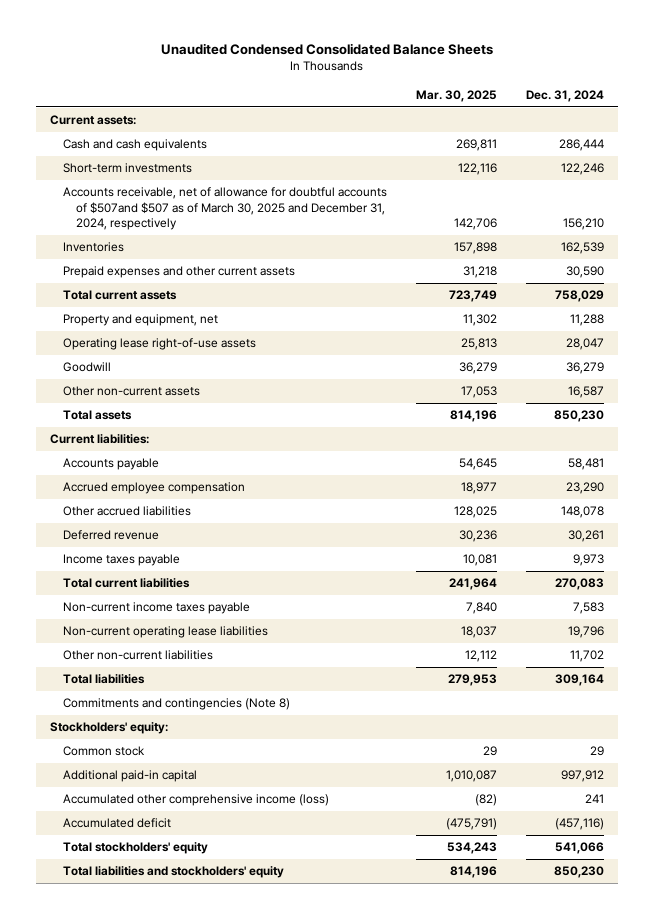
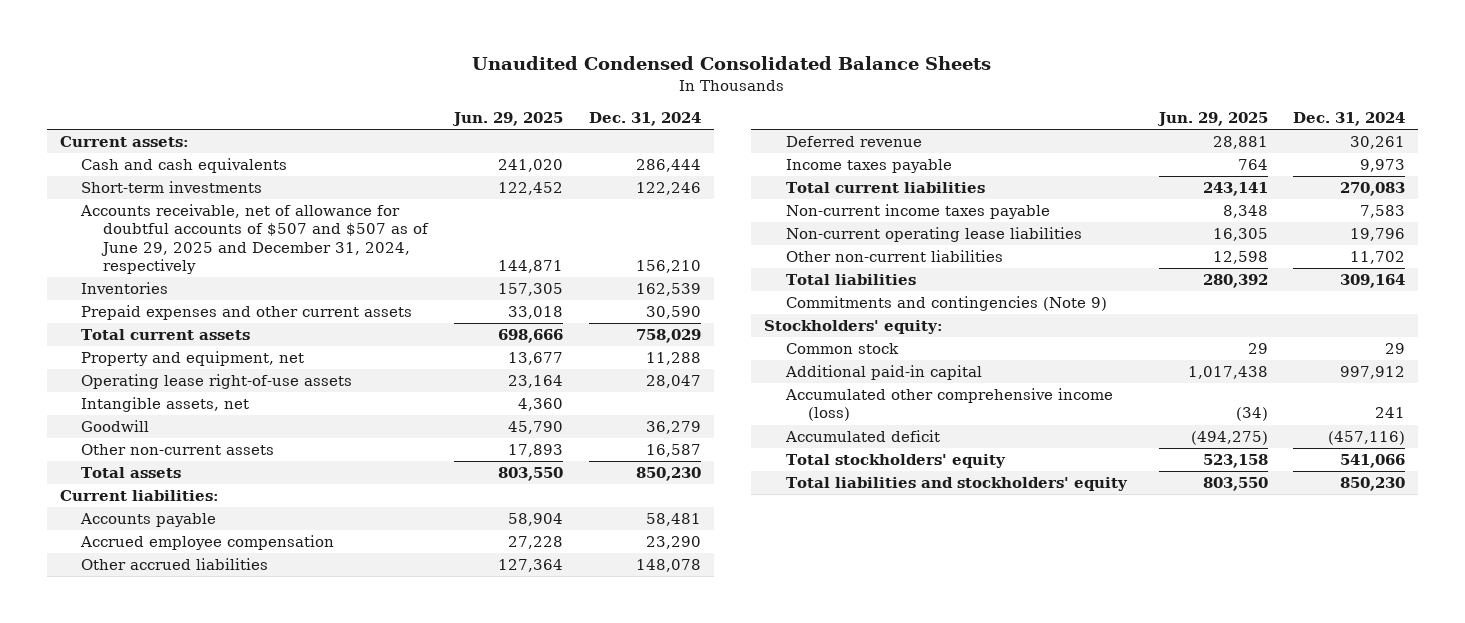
[416,89,498,102] Mar. 30, 2025 -> none
none -> [451,111,563,126] Jun. 29, 2025
[63,187,388,230] Accounts receivable, net of allowance for doubtful accounts of $507and $507 as of March 30, 2025 and December 31, 2024, respectively -> [80,204,430,274] Accounts receivable, net of allowance for doubtful accounts of $507 and $507 as of June 29, 2025 and December 31, 2024, respectively
none -> [81,397,250,413] Intangible assets, net
[63,698,291,711] Commitments and contingencies (Note 8) -> [786,296,1108,312] Commitments and contingencies (Note 9)

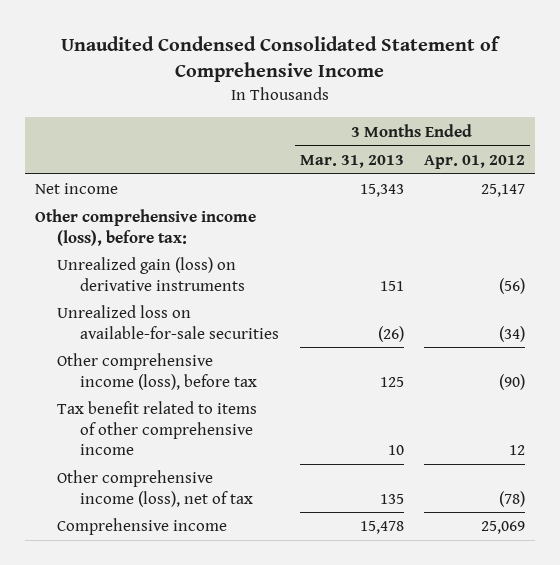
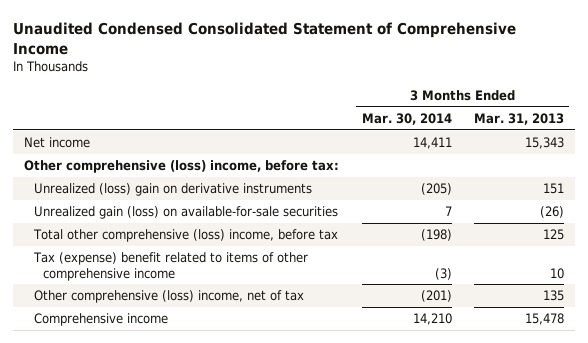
[424,154,526,169] Apr. 01, 2012 -> none
none -> [361,113,452,126] Mar. 30, 2014
[34,209,256,246] Other comprehensive income (loss), before tax: -> [24,160,340,174] Other comprehensive (loss) income, before tax:
[57,257,246,291] Unrealized gain (loss) on derivative instruments -> [33,183,312,197] Unrealized (loss) gain on derivative instruments
[57,305,280,339] Unrealized loss on available-for-sale securities -> [33,206,338,220] Unrealized gain (loss) on available-for-sale securities
[57,353,258,390] Other comprehensive income (loss), before tax -> [32,229,338,243] Total other comprehensive (loss) income, before tax
[57,401,258,455] Tax benefit related to items of other comprehensive income -> [32,252,308,281] Tax (expense) benefit related to items of other comprehensive income
[57,470,254,507] Other comprehensive income (loss), net of tax -> [33,290,304,304] Other comprehensive (loss) income, net of tax

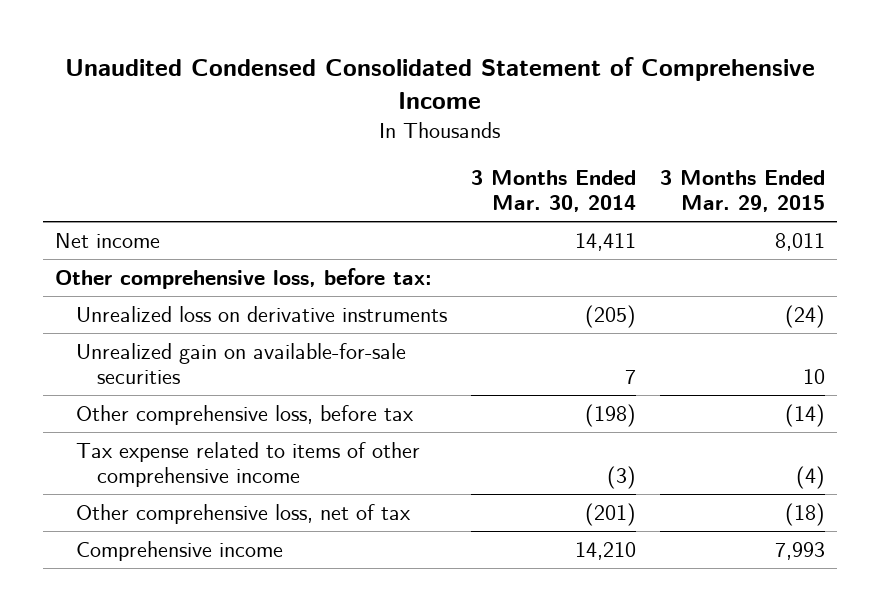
[473,113,564,126] Mar. 31, 2013 -> none
none -> [659,170,825,213] 3 Months Ended Mar. 29, 2015
[24,160,340,174] Other comprehensive (loss) income, before tax: -> [55,267,433,289] Other comprehensive loss, before tax:
[33,183,312,197] Unrealized (loss) gain on derivative instruments -> [76,305,448,322] Unrealized loss on derivative instruments
[33,206,338,220] Unrealized gain (loss) on available-for-sale securities -> [76,342,407,384] Unrealized gain on available-for-sale securities
[32,229,338,243] Total other comprehensive (loss) income, before tax -> [76,404,415,425] Other comprehensive loss, before tax
[32,252,308,281] Tax (expense) benefit related to items of other comprehensive income -> [76,441,421,487] Tax expense related to items of other comprehensive income
[33,290,304,304] Other comprehensive (loss) income, net of tax -> [76,503,412,524] Other comprehensive loss, net of tax

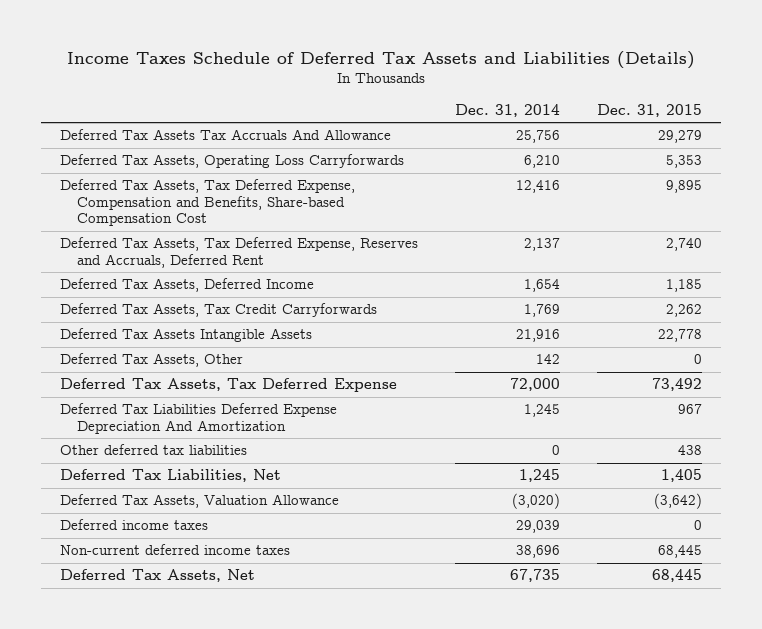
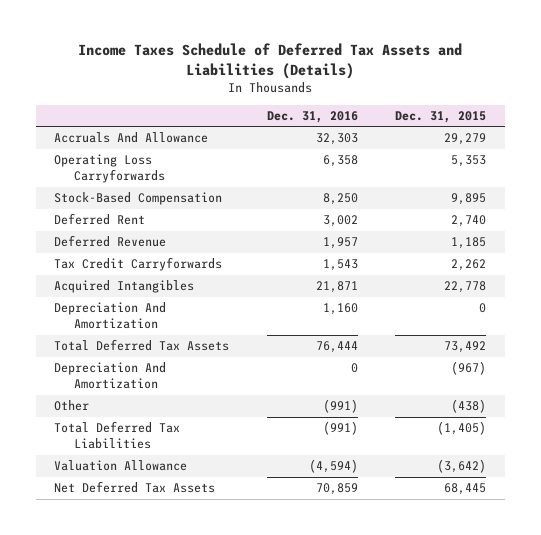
[454,103,560,117] Dec. 31, 2014 -> none
none -> [266,110,358,123] Dec. 31, 2016
[59,353,243,368] Deferred Tax Assets, Other -> none
[59,519,208,531] Deferred income taxes -> none
[59,544,290,556] Non-current deferred income taxes -> none
[59,129,391,141] Deferred Tax Assets Tax Accruals And Allowance -> [54,132,209,144] Accruals And Allowance
[59,154,404,169] Deferred Tax Assets, Operating Loss Carryforwards -> [54,154,166,184] Operating Loss Carryforwards
[59,179,355,227] Deferred Tax Assets, Tax Deferred Expense, Compensation and Benefits, Share-based Compensation Cost -> [54,192,223,206] Stock-Based Compensation
[59,237,418,268] Deferred Tax Assets, Tax Deferred Expense, Reserves and Accruals, Deferred Rent -> [54,213,146,226] Deferred Rent
[59,278,314,293] Deferred Tax Assets, Deferred Income -> [54,235,167,248] Deferred Revenue
[59,303,377,318] Deferred Tax Assets, Tax Credit Carryforwards -> [54,257,223,272] Tax Credit Carryforwards
[59,328,312,343] Deferred Tax Assets Intangible Assets -> [54,280,195,294] Acquired Intangibles
none -> [54,302,167,330] Depreciation And Amortization
[59,378,397,393] Deferred Tax Assets, Tax Deferred Expense -> [54,339,230,352] Total Deferred Tax Assets
[59,403,337,434] Deferred Tax Liabilities Deferred Expense Depreciation And Amortization -> [54,362,167,390] Depreciation And Amortization
[678,404,703,415] 967 -> [451,361,487,376] (967)
[59,444,247,456] Other deferred tax liabilities -> [54,400,90,412] Other
[678,445,703,456] 438 -> [451,399,487,414] (438)
[59,469,281,483] Deferred Tax Liabilities, Net -> [54,421,181,450] Total Deferred Tax Liabilities
[661,469,703,483] 1,405 -> [437,421,487,436] (1,405)
[59,494,339,509] Deferred Tax Assets, Valuation Allowance -> [54,460,188,472] Valuation Allowance
[59,569,255,583] Deferred Tax Assets, Net -> [54,481,216,494] Net Deferred Tax Assets

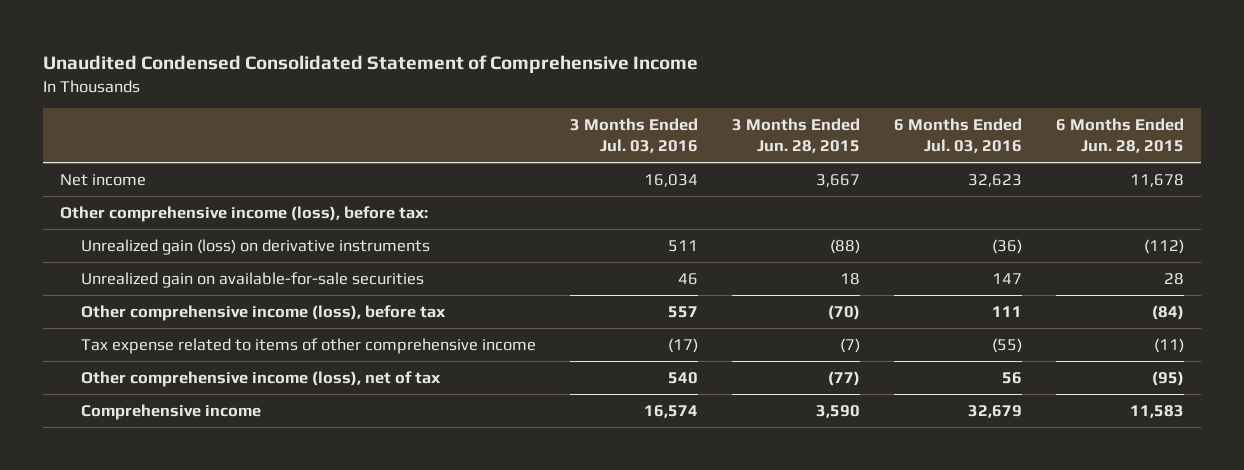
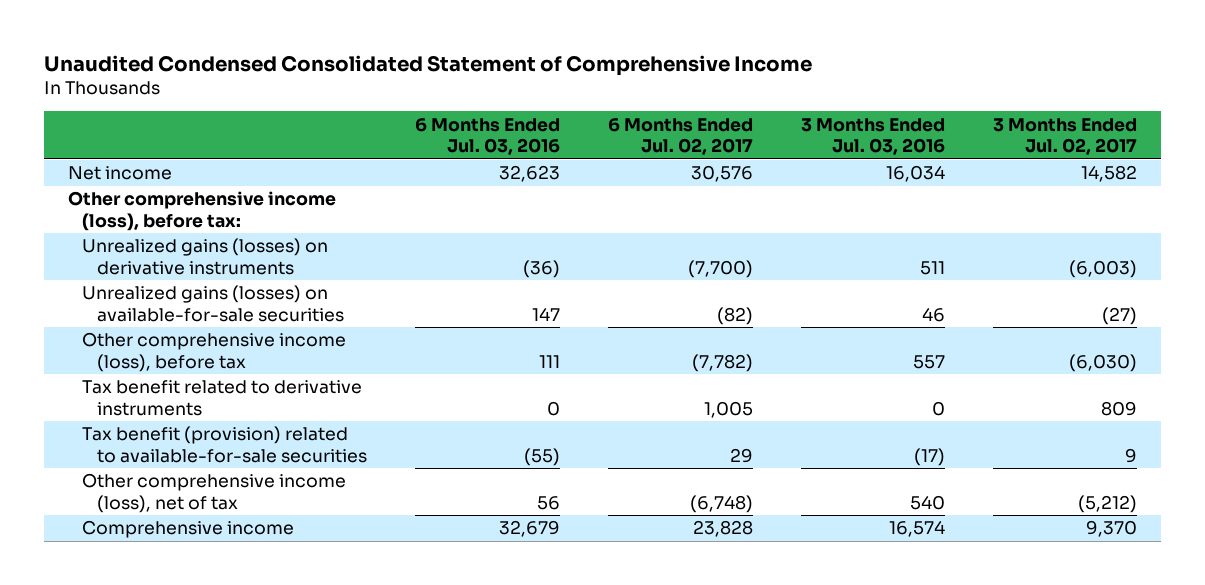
[732,118,861,154] 3 Months Ended Jun. 28, 2015 -> none
[1055,118,1184,154] 6 Months Ended Jun. 28, 2015 -> none
none -> [608,117,754,156] 6 Months Ended Jul. 02, 2017
none -> [992,117,1137,156] 3 Months Ended Jul. 02, 2017
[81,238,431,255] Unrealized gain (loss) on derivative instruments -> [82,238,329,275] Unrealized gains (losses) on derivative instruments
[81,271,425,288] Unrealized gain on available-for-sale securities -> [82,285,345,322] Unrealized gains (losses) on available-for-sale securities
none -> [82,380,363,416] Tax benefit related to derivative instruments
[81,337,537,354] Tax expense related to items of other comprehensive income -> [82,426,368,463] Tax benefit (provision) related to available-for-sale securities

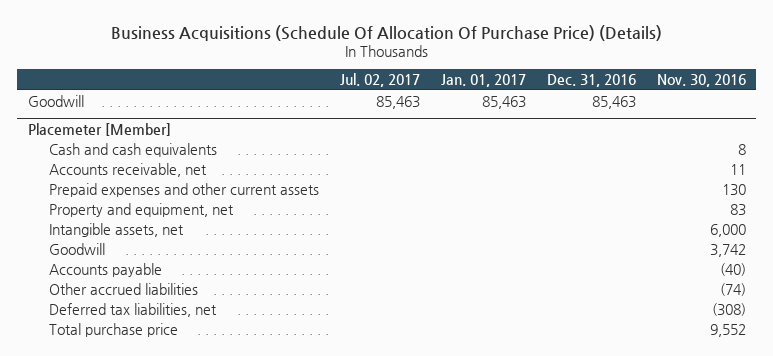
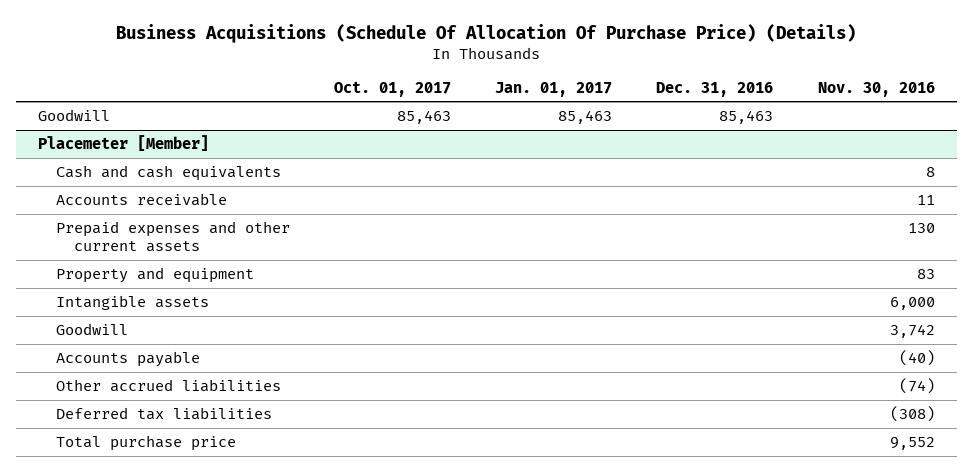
[339,73,420,88] Jul. 02, 2017 -> none
none -> [333,80,451,97] Oct. 01, 2017
[48,162,207,177] Accounts receivable, net -> [55,193,227,207] Accounts receivable
[48,202,234,217] Property and equipment, net -> [55,267,254,284] Property and equipment
[48,222,184,237] Intangible assets, net -> [55,295,209,311] Intangible assets
[48,302,217,317] Deferred tax liabilities, net -> [55,407,272,421] Deferred tax liabilities

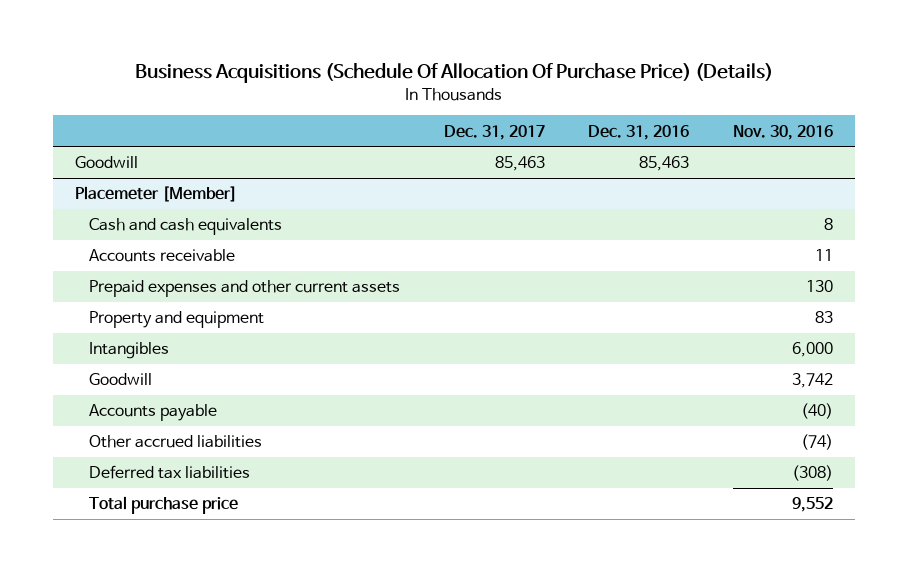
[333,80,451,97] Oct. 01, 2017 -> none
[495,81,613,97] Jan. 01, 2017 -> none
none -> [443,124,545,140] Dec. 31, 2017
[55,295,209,311] Intangible assets -> [88,342,169,360] Intangibles

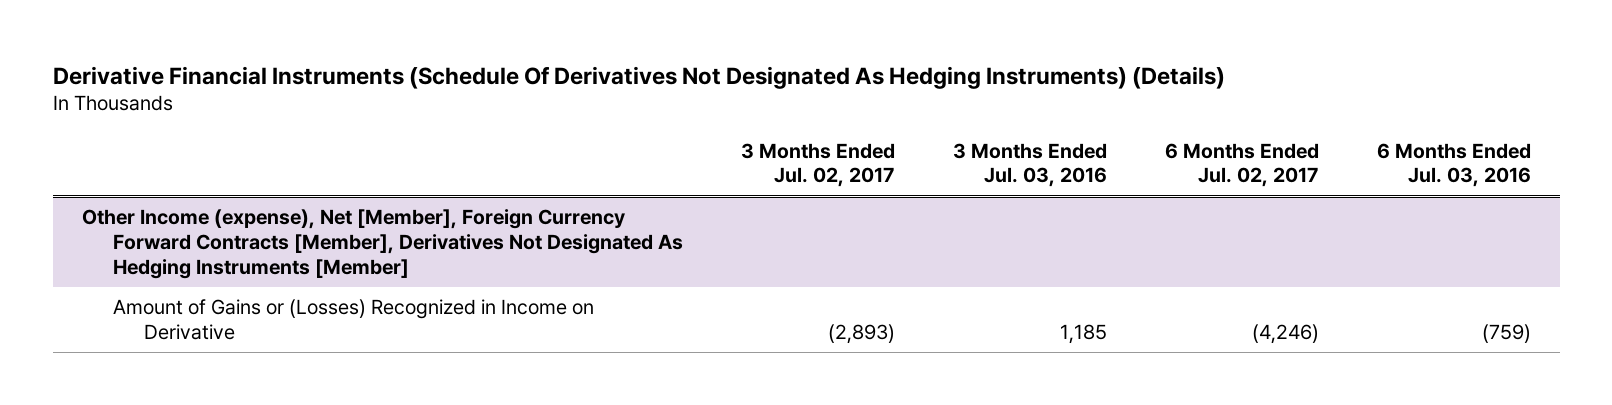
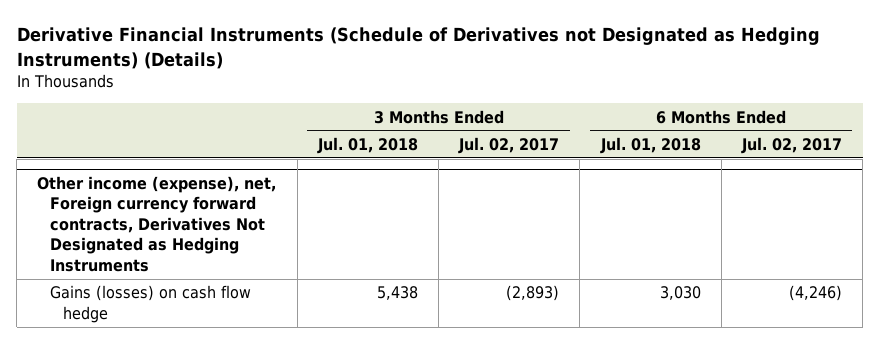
[52,65,1225,89] Derivative Financial Instruments (Schedule Of Derivatives Not Designated As Hedging Instruments) (Details) -> [16,27,820,69] Derivative Financial Instruments (Schedule of Derivatives not Designated as Hedging Instruments) (Details)
[952,142,1107,188] 3 Months Ended Jul. 03, 2016 -> none
[1376,142,1531,188] 6 Months Ended Jul. 03, 2016 -> none
none -> [316,136,418,154] Jul. 01, 2018
none -> [599,136,701,154] Jul. 01, 2018
[81,209,683,279] Other Income (expense), Net [Member], Foreign Currency Forward Contracts [Member], Derivatives Not Designated As Hedging Instruments [Member] -> [37,175,277,273] Other income (expense), net, Foreign currency forward contracts, Derivatives Not Designated as Hedging Instruments
[112,299,594,341] Amount of Gains or (Losses) Recognized in Income on Derivative -> [49,285,251,324] Gains (losses) on cash flow hedge

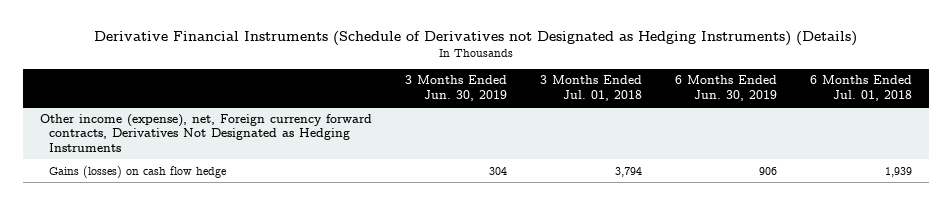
[458,136,560,154] Jul. 02, 2017 -> none
[741,136,843,154] Jul. 02, 2017 -> none
none -> [404,75,507,101] 3 Months Ended Jun. 30, 2019
none -> [674,75,777,101] 6 Months Ended Jun. 30, 2019
[376,286,418,301] 5,438 -> [614,166,642,177] 3,794
[659,286,701,301] 3,030 -> [885,166,913,177] 1,939

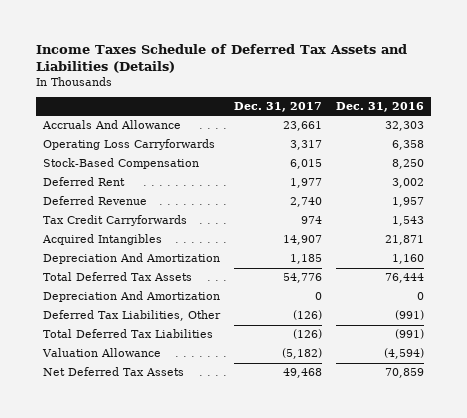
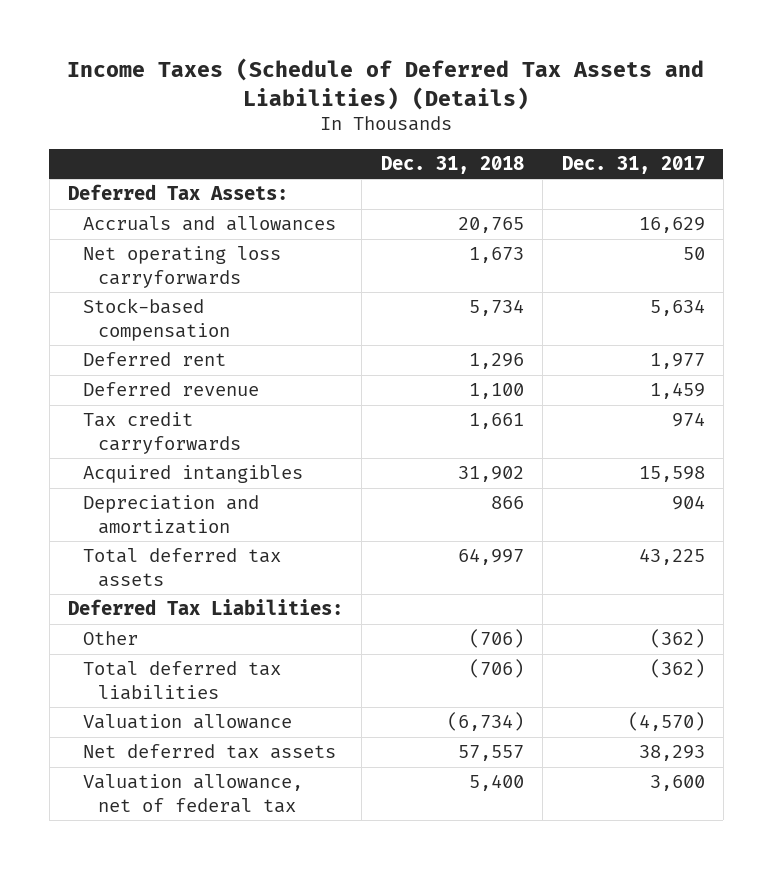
[36,43,408,73] Income Taxes Schedule of Deferred Tax Assets and Liabilities (Details) -> [67,58,705,110] Income Taxes (Schedule of Deferred Tax Assets and Liabilities) (Details)
[335,102,424,113] Dec. 31, 2016 -> none
none -> [380,155,524,174] Dec. 31, 2018
[43,291,221,303] Depreciation And Amortization -> none
none -> [67,184,288,201] Deferred Tax Assets:
[42,120,182,130] Accruals And Allowance -> [82,216,336,232] Accruals and allowances
[283,121,323,132] 23,661 -> [638,217,705,234] 16,629
[43,139,216,151] Operating Loss Carryforwards -> [82,246,281,288] Net operating loss carryforwards
[290,140,323,151] 3,317 -> [682,247,705,261] 50
[43,158,200,170] Stock-Based Compensation -> [82,298,230,341] Stock-based compensation
[290,159,323,170] 6,015 -> [649,299,705,317] 5,634
[43,177,126,187] Deferred Rent -> [82,352,226,367] Deferred rent
[43,196,148,206] Deferred Revenue -> [82,382,259,397] Deferred revenue
[290,197,323,208] 2,740 -> [649,382,705,400] 1,459
[43,215,188,227] Tax Credit Carryforwards -> [82,412,241,454] Tax credit carryforwards
[42,234,163,246] Acquired Intangibles -> [82,465,303,484] Acquired intangibles
[283,235,323,246] 14,907 -> [638,466,705,483] 15,598
[43,253,221,265] Depreciation And Amortization -> [82,495,259,534] Depreciation and amortization
[290,254,323,265] 1,185 -> [671,495,705,511] 904
[43,272,193,282] Total Deferred Tax Assets -> [82,548,281,587] Total deferred tax assets
[283,273,323,284] 54,776 -> [638,548,705,566] 43,225
none -> [67,599,343,616] Deferred Tax Liabilities:
[43,310,222,322] Deferred Tax Liabilities, Other -> [82,631,138,646] Other
[293,310,323,321] (126) -> [649,629,705,649] (362)
[43,329,214,339] Total Deferred Tax Liabilities -> [82,661,281,700] Total deferred tax liabilities
[293,329,323,340] (126) -> [649,659,705,679] (362)
[42,348,162,358] Valuation Allowance -> [82,714,292,730] Valuation allowance
[282,348,323,360] (5,182) -> [627,712,705,732] (4,570)
[43,367,185,377] Net Deferred Tax Assets -> [82,744,336,760] Net deferred tax assets
[283,368,323,379] 49,468 -> [638,745,705,762] 38,293
none -> [82,774,303,813] Valuation allowance, net of federal tax

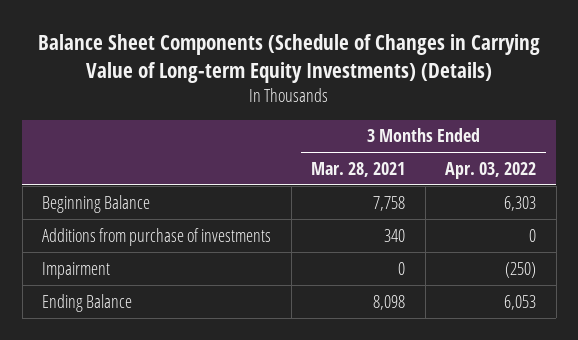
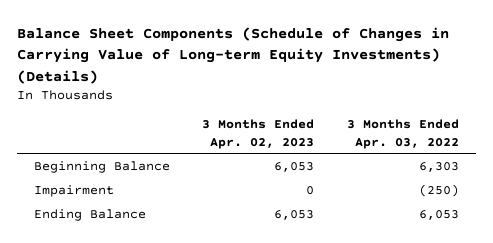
[311,161,406,177] Mar. 28, 2021 -> none
none -> [202,119,315,149] 3 Months Ended Apr. 02, 2023
[42,227,272,246] Additions from purchase of investments -> none

